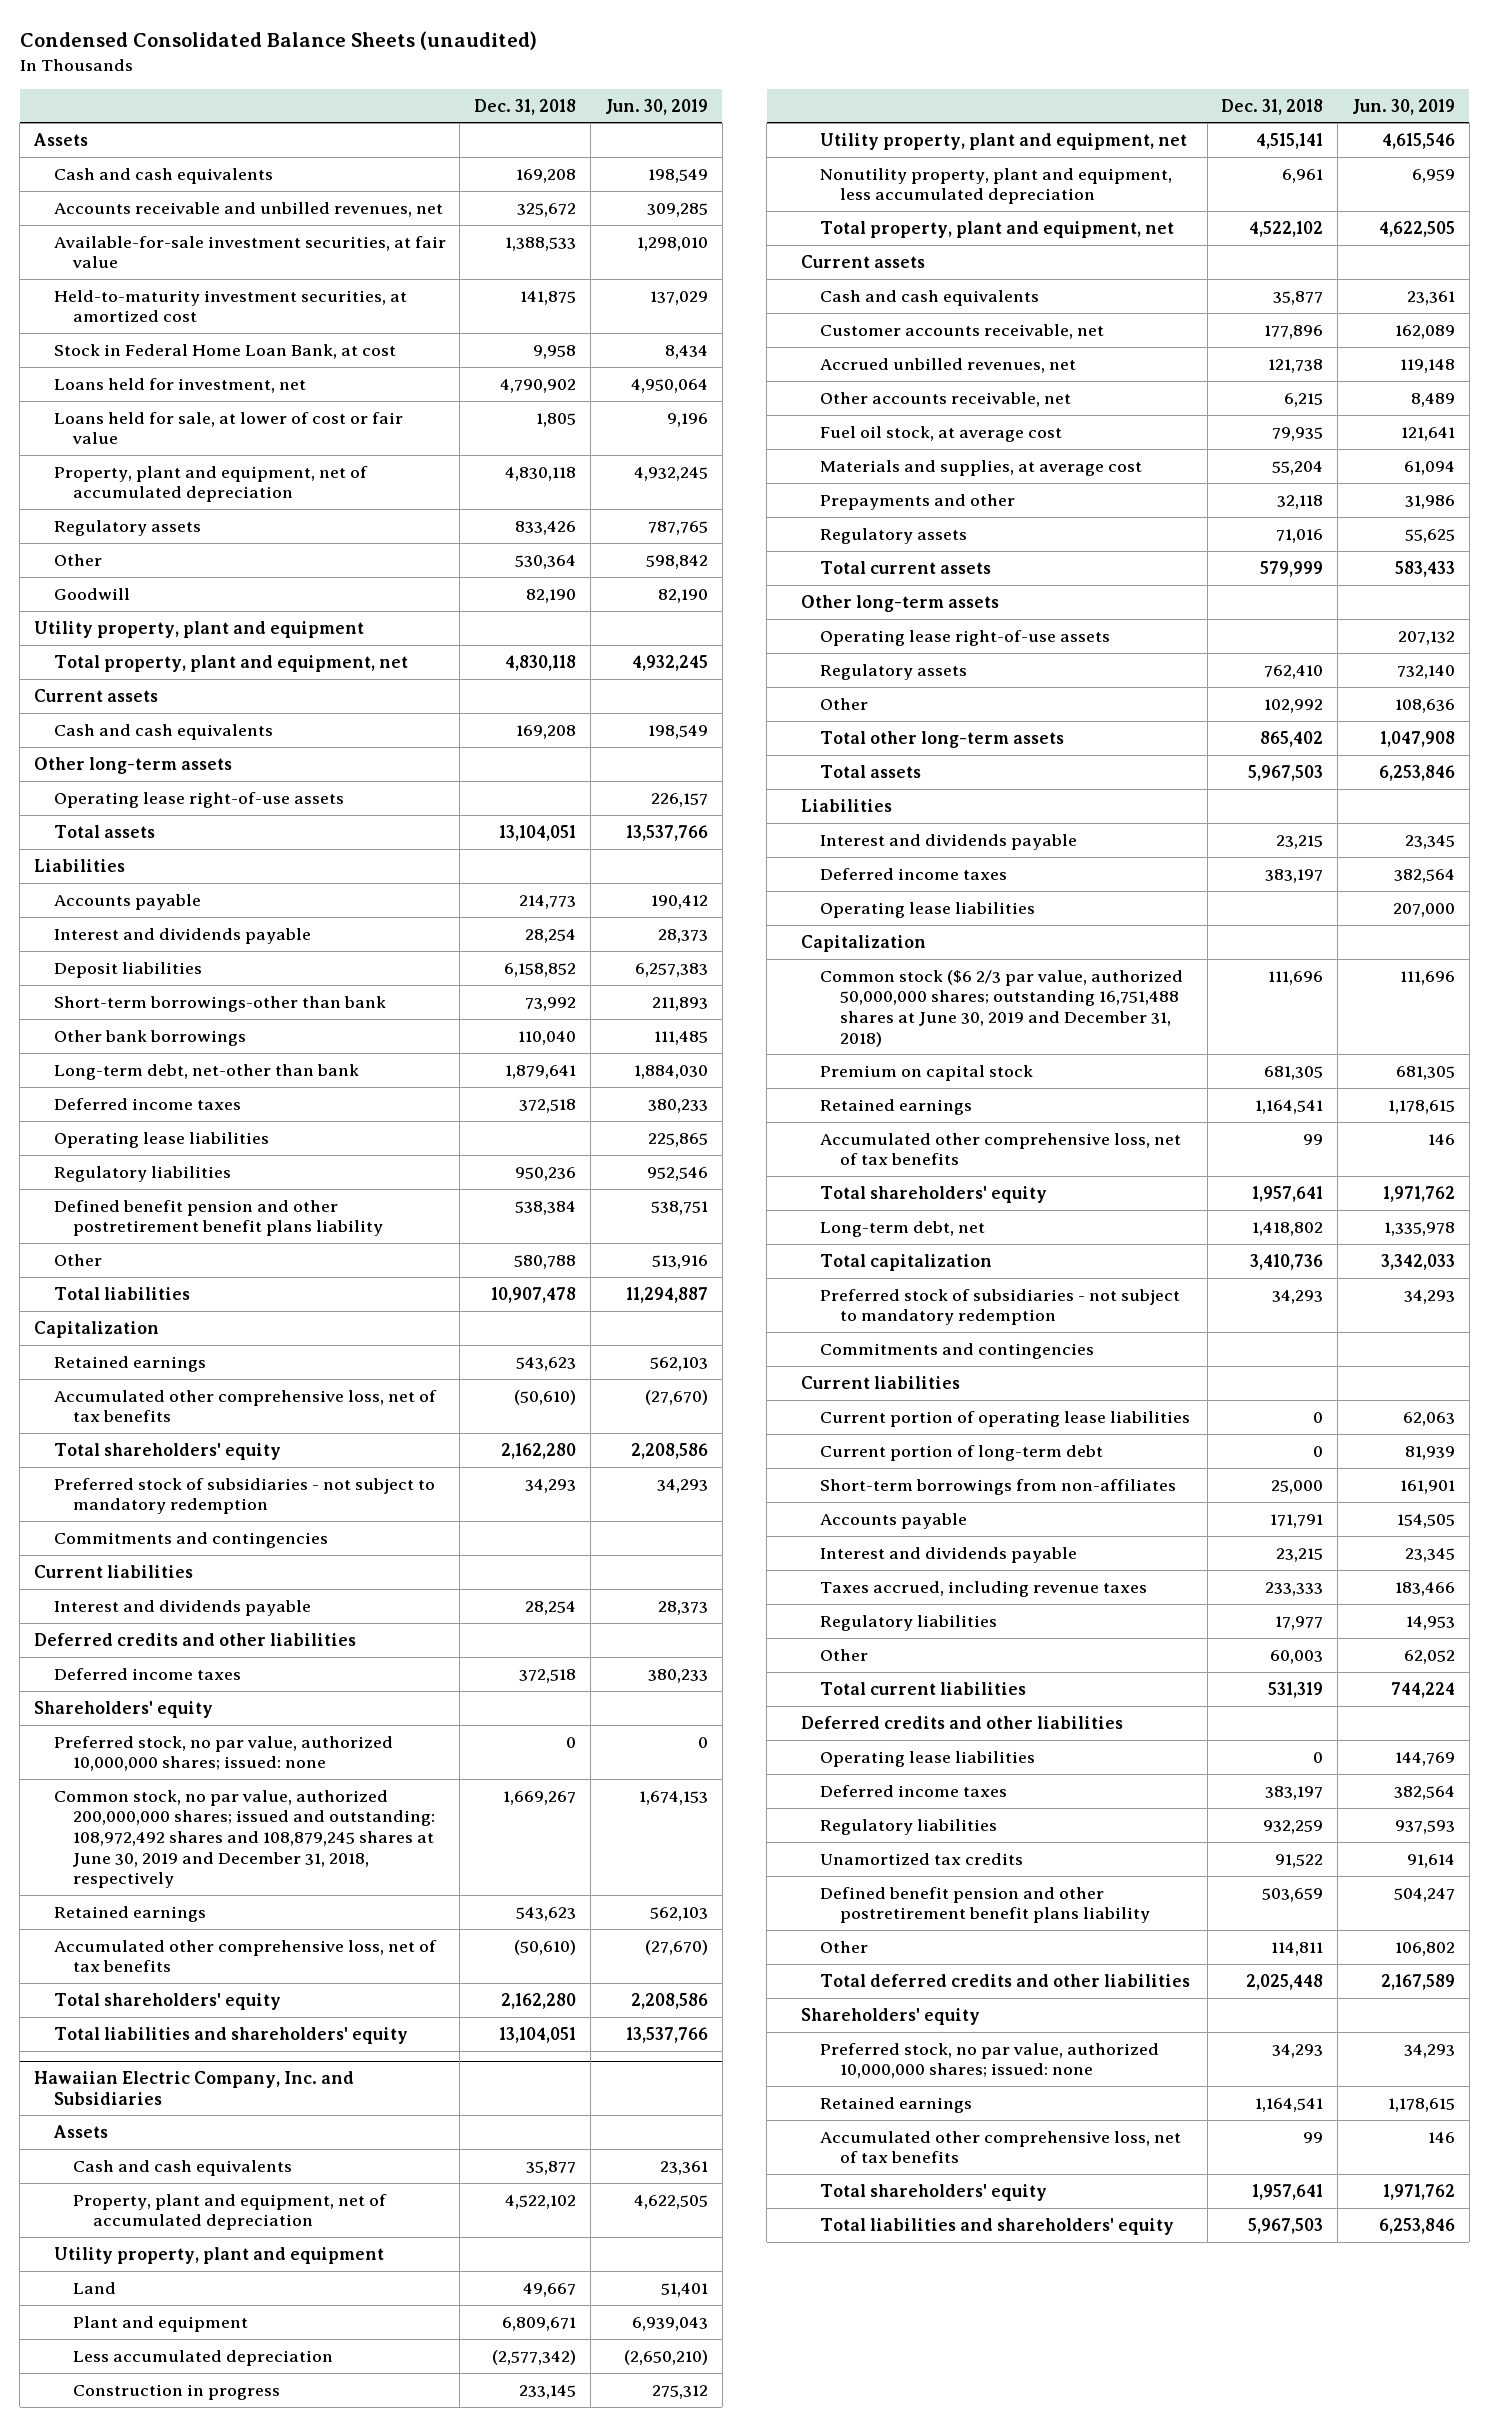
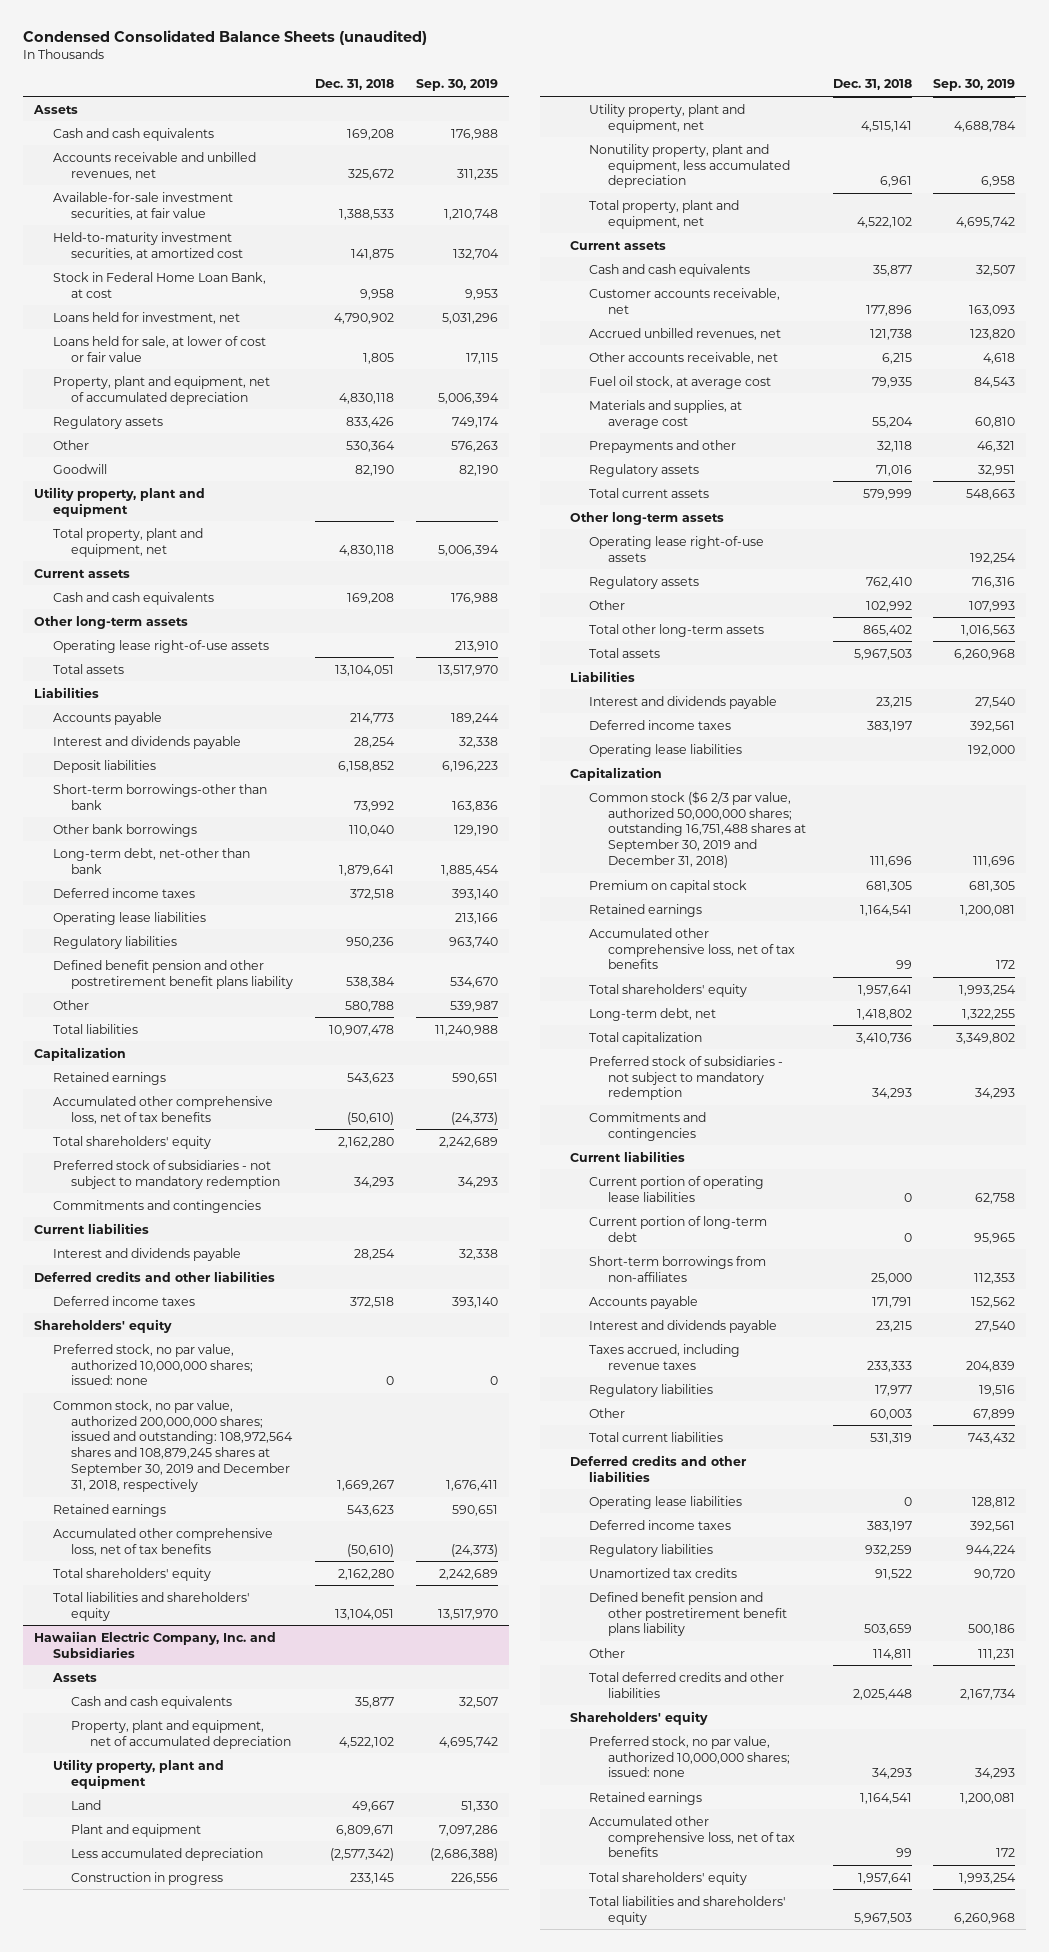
[605,98,709,115] Jun. 30, 2019 -> none
none -> [416,79,499,92] Sep. 30, 2019
[53,1789,436,1889] Common stock, no par value, authorized 200,000,000 shares; issued and outstanding: 108,972,492 shares and 108,879,245 shares at June 30, 2019 and December 31, 2018, respectively -> [52,1399,294,1493] Common stock, no par value, authorized 200,000,000 shares; issued and outstanding: 108,972,564 shares and 108,879,245 shares at September 30, 2019 and December 31, 2018, respectively
[820,969,1184,1047] Common stock ($6 2/3 par value, authorized 50,000,000 shares; outstanding 16,751,488 shares at June 30, 2019 and December 31, 2018) -> [588,790,806,869] Common stock ($6 2/3 par value, authorized 50,000,000 shares; outstanding 16,751,488 shares at September 30, 2019 and December 31, 2018)

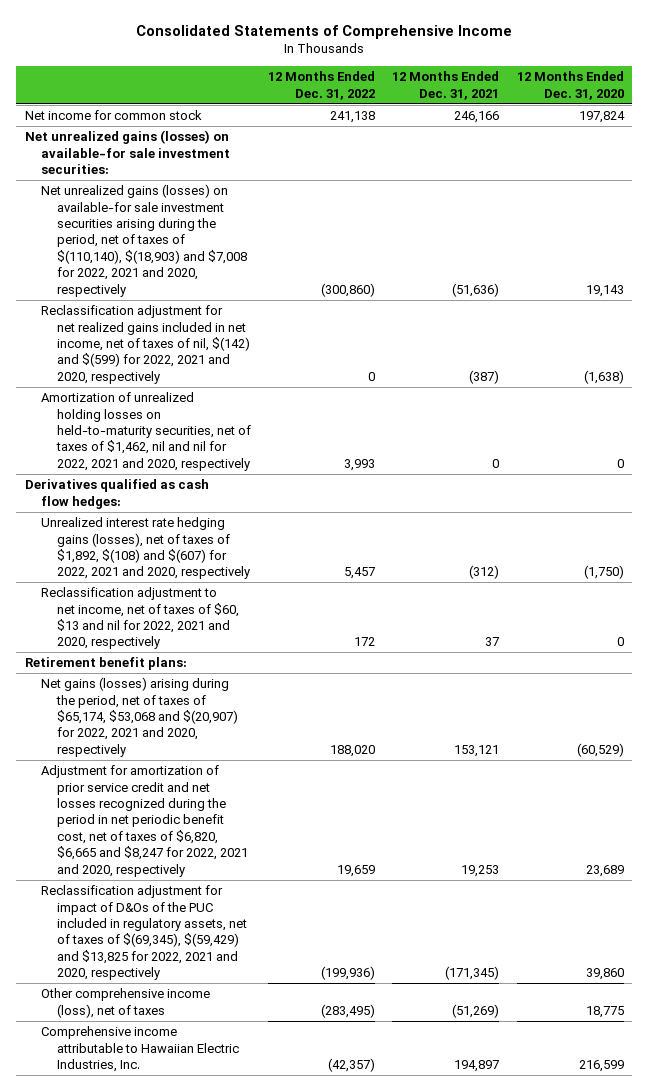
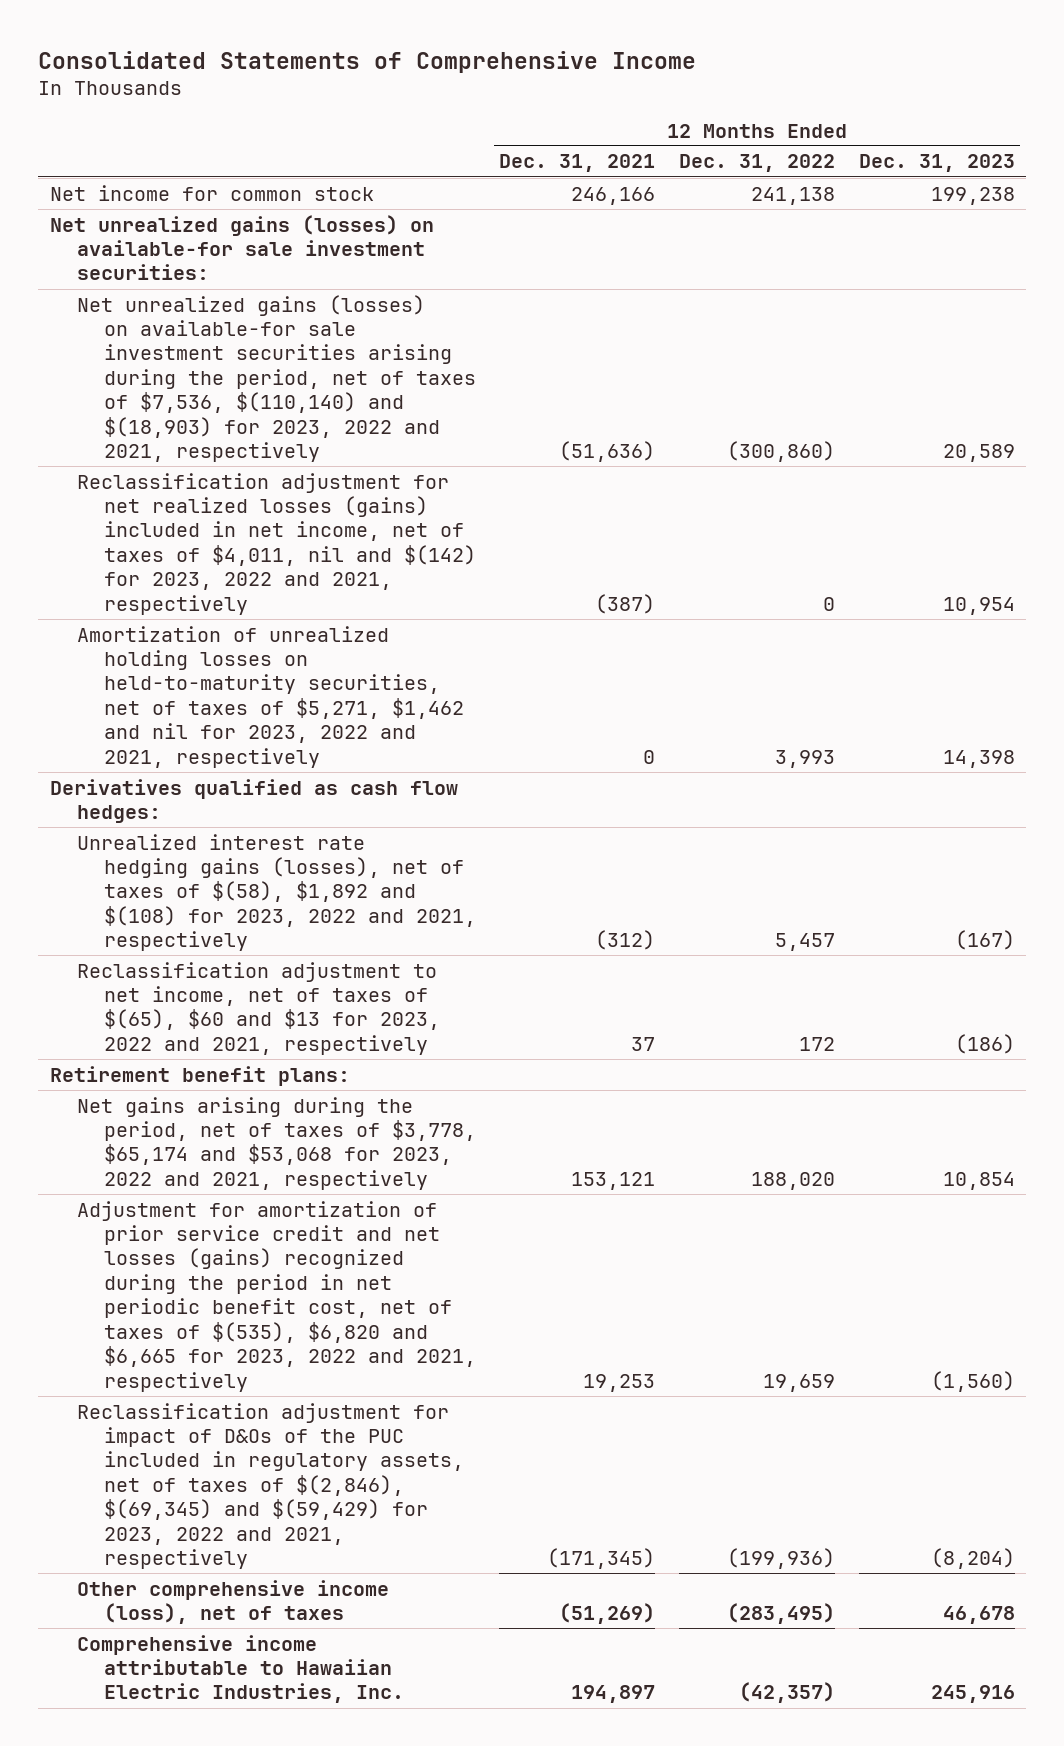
[516,71,624,100] 12 Months Ended Dec. 31, 2020 -> none
none -> [858,154,1015,173] Dec. 31, 2023
[40,184,247,297] Net unrealized gains (losses) on available-for sale investment securities arising during the period, net of taxes of $(110,140), $(18,903) and $7,008 for 2022, 2021 and 2020, respectively -> [76,294,476,463] Net unrealized gains (losses) on available-for sale investment securities arising during the period, net of taxes of $7,536, $(110,140) and $(18,903) for 2023, 2022 and 2021, respectively
[40,305,250,384] Reclassification adjustment for net realized gains included in net income, net of taxes of nil, $(142) and $(599) for 2022, 2021 and 2020, respectively -> [76,472,476,615] Reclassification adjustment for net realized losses (gains) included in net income, net of taxes of $4,011, nil and $(142) for 2023, 2022 and 2021, respectively
[40,392,251,471] Amortization of unrealized holding losses on held-to-maturity securities, net of taxes of $1,462, nil and nil for 2022, 2021 and 2020, respectively -> [76,625,464,768] Amortization of unrealized holding losses on held-to-maturity securities, net of taxes of $5,271, $1,462 and nil for 2023, 2022 and 2021, respectively
[40,517,250,580] Unrealized interest rate hedging gains (losses), net of taxes of $1,892, $(108) and $(607) for 2022, 2021 and 2020, respectively -> [76,833,476,952] Unrealized interest rate hedging gains (losses), net of taxes of $(58), $1,892 and $(108) for 2023, 2022 and 2021, respectively
[40,587,239,650] Reclassification adjustment to net income, net of taxes of $60, $13 and nil for 2022, 2021 and 2020, respectively -> [76,961,440,1055] Reclassification adjustment to net income, net of taxes of $(65), $60 and $13 for 2023, 2022 and 2021, respectively
[40,677,238,757] Net gains (losses) arising during the period, net of taxes of $65,174, $53,068 and $(20,907) for 2022, 2021 and 2020, respectively -> [76,1096,476,1190] Net gains arising during the period, net of taxes of $3,778, $65,174 and $53,068 for 2023, 2022 and 2021, respectively
[40,765,248,877] Adjustment for amortization of prior service credit and net losses recognized during the period in net periodic benefit cost, net of taxes of $6,820, $6,665 and $8,247 for 2022, 2021 and 2020, respectively -> [76,1200,476,1392] Adjustment for amortization of prior service credit and net losses (gains) recognized during the period in net periodic benefit cost, net of taxes of $(535), $6,820 and $6,665 for 2023, 2022 and 2021, respectively
[40,885,247,981] Reclassification adjustment for impact of D&Os of the PUC included in regulatory assets, net of taxes of $(69,345), $(59,429) and $13,825 for 2022, 2021 and 2020, respectively -> [76,1402,464,1570] Reclassification adjustment for impact of D&Os of the PUC included in regulatory assets, net of taxes of $(2,846), $(69,345) and $(59,429) for 2023, 2022 and 2021, respectively

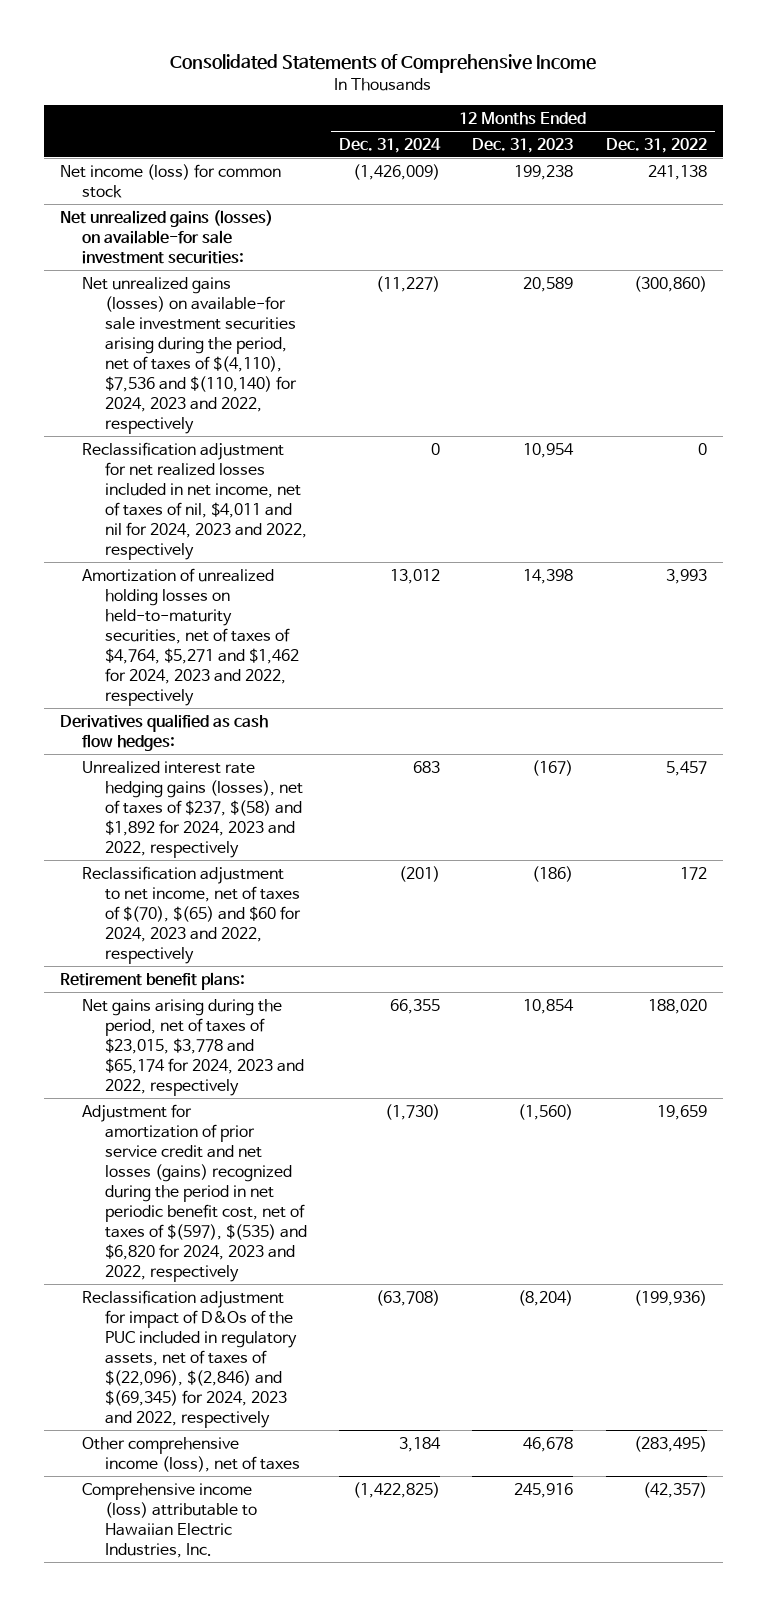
[499,154,656,173] Dec. 31, 2021 -> none
none -> [339,137,442,153] Dec. 31, 2024
[49,184,374,201] Net income for common stock -> [60,163,282,198] Net income (loss) for common stock
[76,294,476,463] Net unrealized gains (losses) on available-for sale investment securities arising during the period, net of taxes of $7,536, $(110,140) and $(18,903) for 2023, 2022 and 2021, respectively -> [82,276,297,435] Net unrealized gains (losses) on available-for sale investment securities arising during the period, net of taxes of $(4,110), $7,536 and $(110,140) for 2024, 2023 and 2022, respectively
[76,472,476,615] Reclassification adjustment for net realized losses (gains) included in net income, net of taxes of $4,011, nil and $(142) for 2023, 2022 and 2021, respectively -> [82,441,307,560] Reclassification adjustment for net realized losses included in net income, net of taxes of nil, $4,011 and nil for 2024, 2023 and 2022, respectively
[76,625,464,768] Amortization of unrealized holding losses on held-to-maturity securities, net of taxes of $5,271, $1,462 and nil for 2023, 2022 and 2021, respectively -> [82,567,299,706] Amortization of unrealized holding losses on held-to-maturity securities, net of taxes of $4,764, $5,271 and $1,462 for 2024, 2023 and 2022, respectively
[76,833,476,952] Unrealized interest rate hedging gains (losses), net of taxes of $(58), $1,892 and $(108) for 2023, 2022 and 2021, respectively -> [82,760,303,858] Unrealized interest rate hedging gains (losses), net of taxes of $237, $(58) and $1,892 for 2024, 2023 and 2022, respectively
[76,961,440,1055] Reclassification adjustment to net income, net of taxes of $(65), $60 and $13 for 2023, 2022 and 2021, respectively -> [82,865,301,964] Reclassification adjustment to net income, net of taxes of $(70), $(65) and $60 for 2024, 2023 and 2022, respectively
[76,1096,476,1190] Net gains arising during the period, net of taxes of $3,778, $65,174 and $53,068 for 2023, 2022 and 2021, respectively -> [82,998,304,1096] Net gains arising during the period, net of taxes of $23,015, $3,778 and $65,174 for 2024, 2023 and 2022, respectively
[76,1200,476,1392] Adjustment for amortization of prior service credit and net losses (gains) recognized during the period in net periodic benefit cost, net of taxes of $(535), $6,820 and $6,665 for 2023, 2022 and 2021, respectively -> [82,1103,307,1283] Adjustment for amortization of prior service credit and net losses (gains) recognized during the period in net periodic benefit cost, net of taxes of $(597), $(535) and $6,820 for 2024, 2023 and 2022, respectively
[76,1402,464,1570] Reclassification adjustment for impact of D&Os of the PUC included in regulatory assets, net of taxes of $(2,846), $(69,345) and $(59,429) for 2023, 2022 and 2021, respectively -> [82,1289,297,1428] Reclassification adjustment for impact of D&Os of the PUC included in regulatory assets, net of taxes of $(22,096), $(2,846) and $(69,345) for 2024, 2023 and 2022, respectively
[76,1634,404,1704] Comprehensive income attributable to Hawaiian Electric Industries, Inc. -> [82,1482,257,1558] Comprehensive income (loss) attributable to Hawaiian Electric Industries, Inc.

